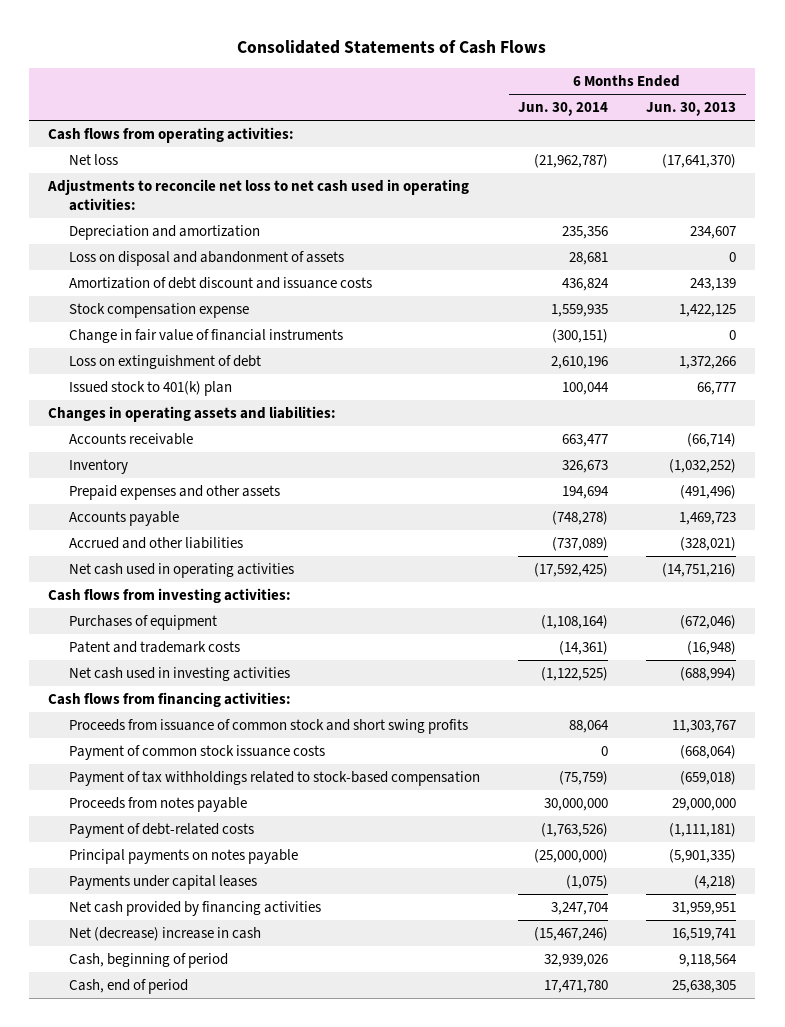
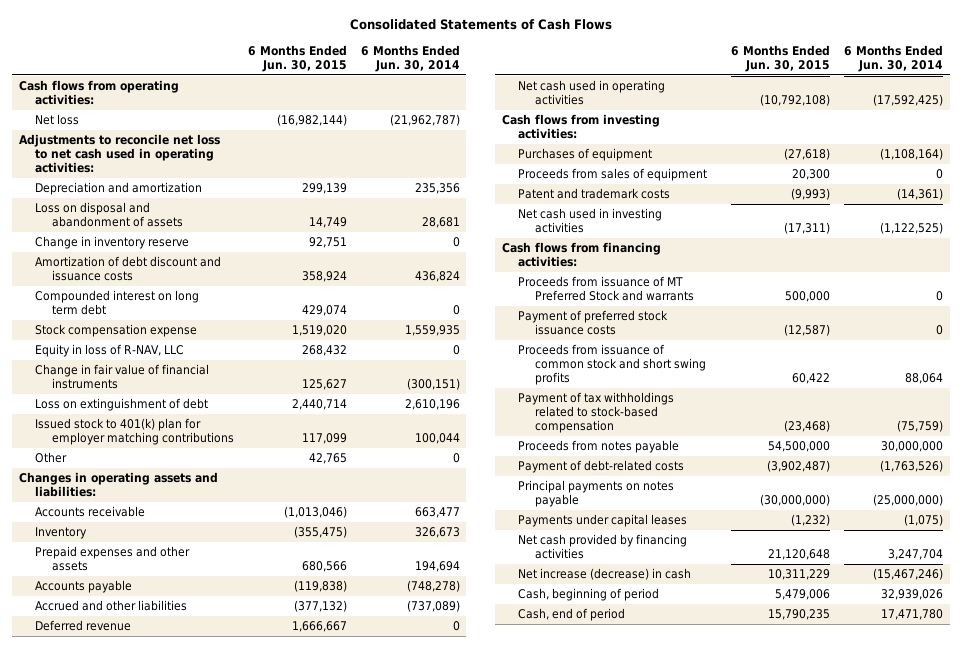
[646,102,737,117] Jun. 30, 2013 -> none
none -> [247,44,347,72] 6 Months Ended Jun. 30, 2015
none -> [35,236,190,250] Change in inventory reserve
none -> [35,290,200,316] Compounded interest on long term debt
none -> [35,344,185,358] Equity in loss of R-NAV, LLC
[69,381,233,397] Issued stock to 401(k) plan -> [35,418,234,446] Issued stock to 401(k) plan for employer matching contributions
none -> [35,452,68,464] Other
none -> [35,620,132,632] Deferred revenue
none -> [518,168,708,182] Proceeds from sales of equipment
none -> [518,276,694,302] Proceeds from issuance of MT Preferred Stock and warrants
none -> [518,310,669,336] Payment of preferred stock issuance costs
[69,745,326,761] Payment of common stock issuance costs -> none
[69,927,262,942] Net (decrease) increase in cash -> [518,568,692,581] Net increase (decrease) in cash

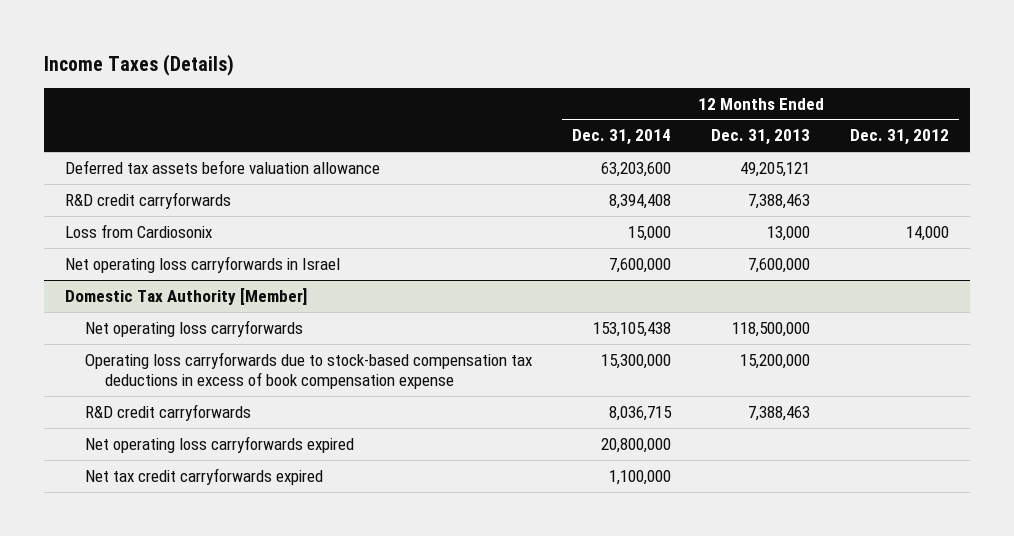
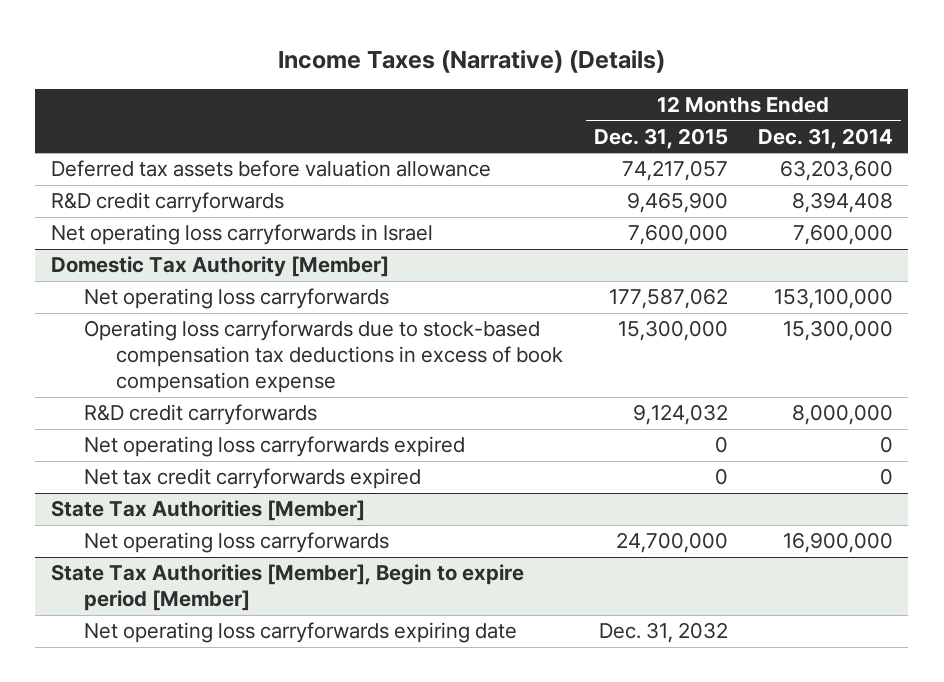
[44,53,235,76] Income Taxes (Details) -> [277,49,665,73] Income Taxes (Narrative) (Details)
[711,129,811,146] Dec. 31, 2013 -> none
[850,129,950,146] Dec. 31, 2012 -> none
none -> [593,127,728,149] Dec. 31, 2015
[64,223,212,238] Loss from Cardiosonix -> none
[592,321,671,337] 153,105,438 -> [774,288,894,310] 153,100,000
[608,405,672,421] 8,036,715 -> [792,404,894,426] 8,000,000
[600,437,671,453] 20,800,000 -> [880,436,894,454] 0
[608,469,671,485] 1,100,000 -> [880,468,894,486] 0
none -> [50,500,365,522] State Tax Authorities [Member]
none -> [83,532,389,554] Net operating loss carryforwards
none -> [50,564,524,612] State Tax Authorities [Member], Begin to expire period [Member]
none -> [83,622,517,644] Net operating loss carryforwards expiring date

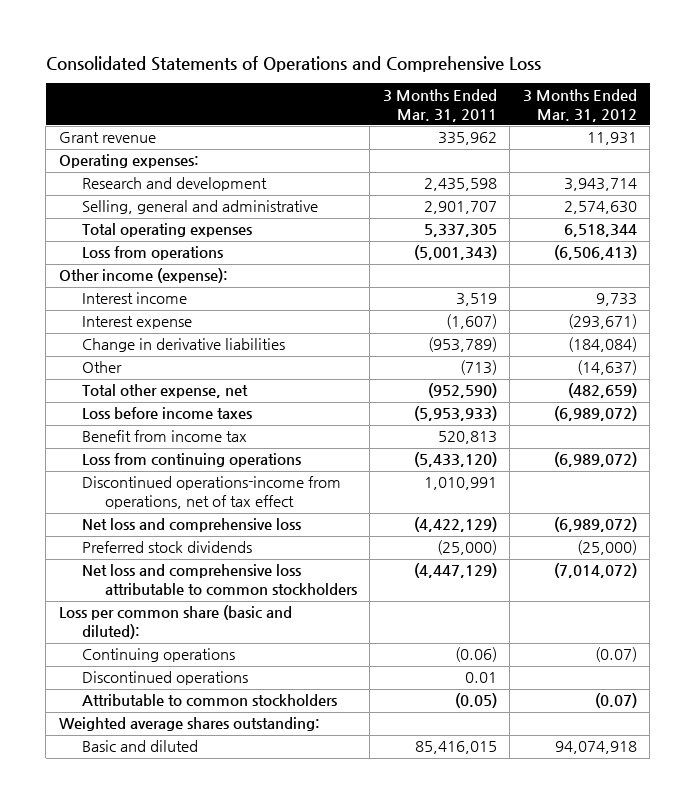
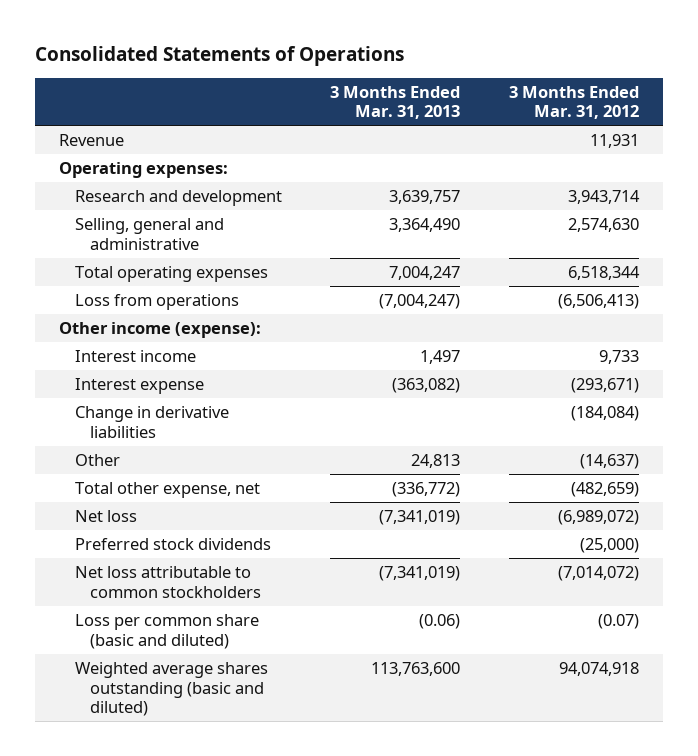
[45,55,541,72] Consolidated Statements of Operations and Comprehensive Loss -> [35,45,405,66] Consolidated Statements of Operations
[382,88,497,122] 3 Months Ended Mar. 31, 2011 -> none
none -> [330,85,461,120] 3 Months Ended Mar. 31, 2013
[58,132,156,144] Grant revenue -> [59,134,125,147] Revenue
[81,407,252,420] Loss before income taxes -> none
[81,430,247,443] Benefit from income tax -> none
[81,453,301,468] Loss from continuing operations -> none
[81,476,341,510] Discontinued operations-income from operations, net of tax effect -> none
[81,518,301,533] Net loss and comprehensive loss -> [74,510,137,523] Net loss
[58,605,292,640] Loss per common share (basic and diluted): -> none
[81,648,235,663] Continuing operations -> none
[81,671,248,686] Discontinued operations -> none
[58,717,320,732] Weighted average shares outstanding: -> none
[81,564,357,596] Net loss and comprehensive loss attributable to common stockholders -> [74,566,262,598] Net loss attributable to common stockholders
[81,694,337,707] Attributable to common stockholders -> [74,614,259,649] Loss per common share (basic and diluted)
[81,740,198,753] Basic and diluted -> [74,662,268,717] Weighted average shares outstanding (basic and diluted)

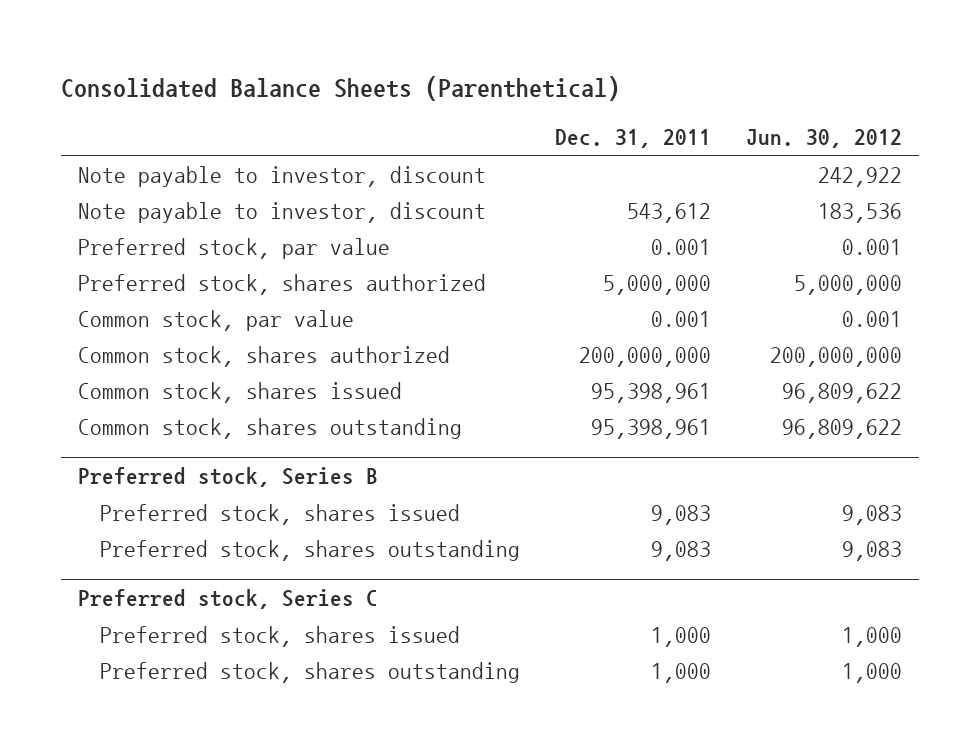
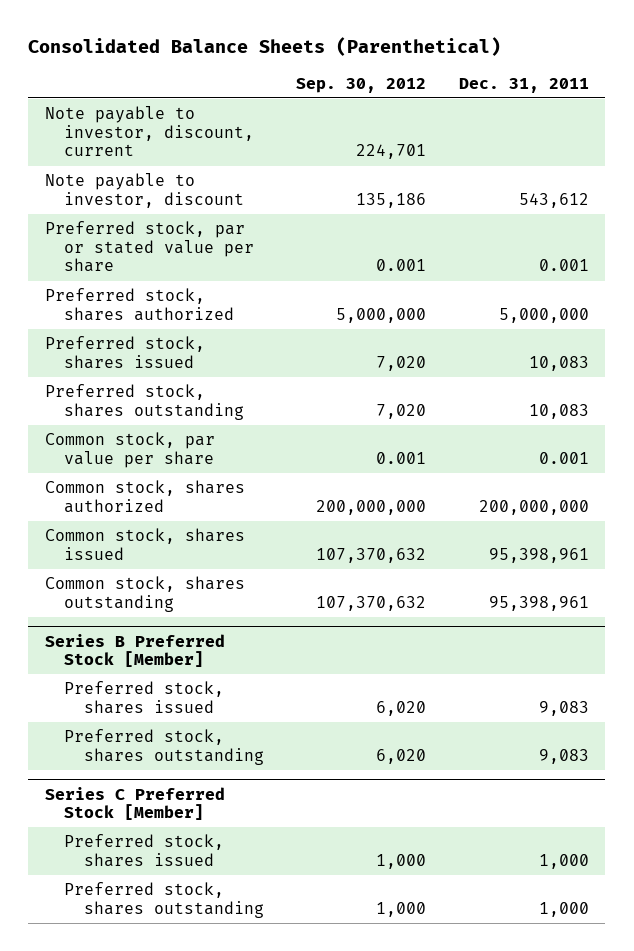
[745,129,902,149] Jun. 30, 2012 -> none
none -> [296,77,427,93] Sep. 30, 2012
[78,165,487,187] Note payable to investor, discount -> [44,106,255,157] Note payable to investor, discount, current
[78,237,391,259] Preferred stock, par value -> [44,221,255,273] Preferred stock, par or stated value per share
none -> [44,336,205,369] Preferred stock, shares issued
none -> [44,384,245,420] Preferred stock, shares outstanding
[78,309,355,331] Common stock, par value -> [44,432,215,468] Common stock, par value per share
[78,467,379,488] Preferred stock, Series B -> [44,633,225,668] Series B Preferred Stock [Member]
[78,589,379,610] Preferred stock, Series C -> [44,786,225,821] Series C Preferred Stock [Member]

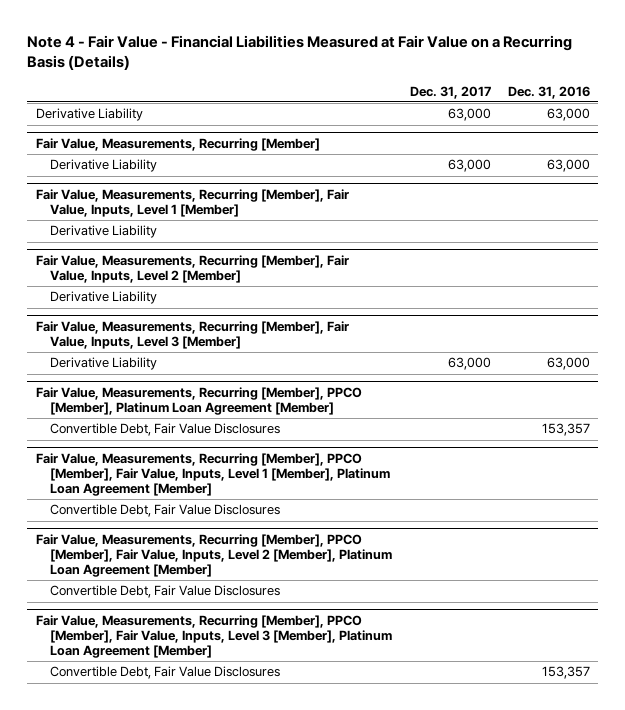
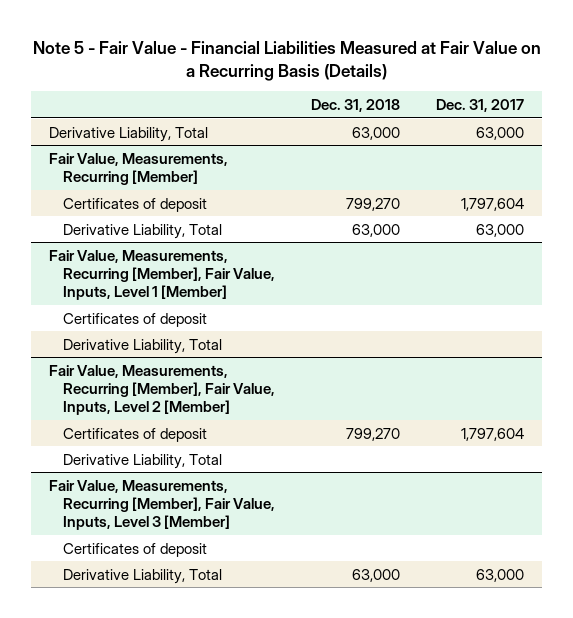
[27,35,573,71] Note 4 - Fair Value - Financial Liabilities Measured at Fair Value on a Recurring Basis (Details) -> [32,40,541,81] Note 5 - Fair Value - Financial Liabilities Measured at Fair Value on a Recurring Basis (Details)
[507,85,590,99] Dec. 31, 2016 -> none
none -> [311,98,401,112] Dec. 31, 2018
[35,108,143,122] Derivative Liability -> [48,126,208,142] Derivative Liability, Total
none -> [62,197,207,212] Certificates of deposit
[50,159,158,173] Derivative Liability -> [62,223,222,239] Derivative Liability, Total
none -> [62,312,207,327] Certificates of deposit
[50,225,158,239] Derivative Liability -> [62,338,222,354] Derivative Liability, Total
none -> [62,427,207,442] Certificates of deposit
[50,291,158,305] Derivative Liability -> [62,453,222,469] Derivative Liability, Total
[35,386,362,415] Fair Value, Measurements, Recurring [Member], PPCO [Member], Platinum Loan Agreement [Member] -> none
[50,423,281,437] Convertible Debt, Fair Value Disclosures -> none
[35,452,391,496] Fair Value, Measurements, Recurring [Member], PPCO [Member], Fair Value, Inputs, Level 1 [Member], Platinum Loan Agreement [Member] -> none
[50,504,281,518] Convertible Debt, Fair Value Disclosures -> none
[35,533,393,577] Fair Value, Measurements, Recurring [Member], PPCO [Member], Fair Value, Inputs, Level 2 [Member], Platinum Loan Agreement [Member] -> none
[50,585,281,599] Convertible Debt, Fair Value Disclosures -> none
[35,614,393,658] Fair Value, Measurements, Recurring [Member], PPCO [Member], Fair Value, Inputs, Level 3 [Member], Platinum Loan Agreement [Member] -> none
[50,666,281,680] Convertible Debt, Fair Value Disclosures -> none
none -> [62,542,207,557] Certificates of deposit
[50,357,158,371] Derivative Liability -> [62,568,222,584] Derivative Liability, Total

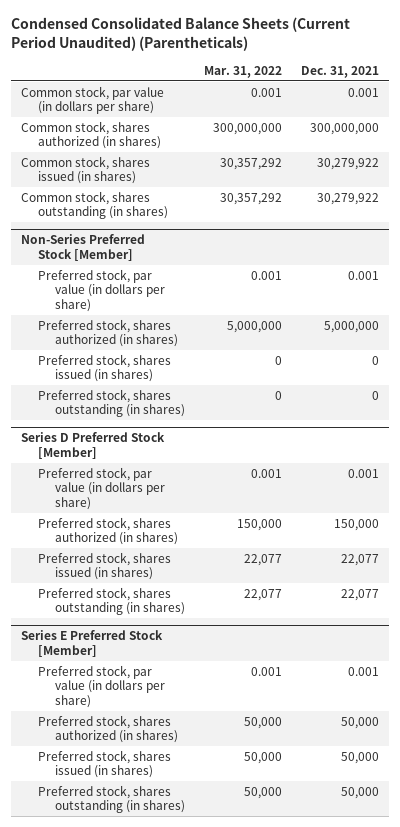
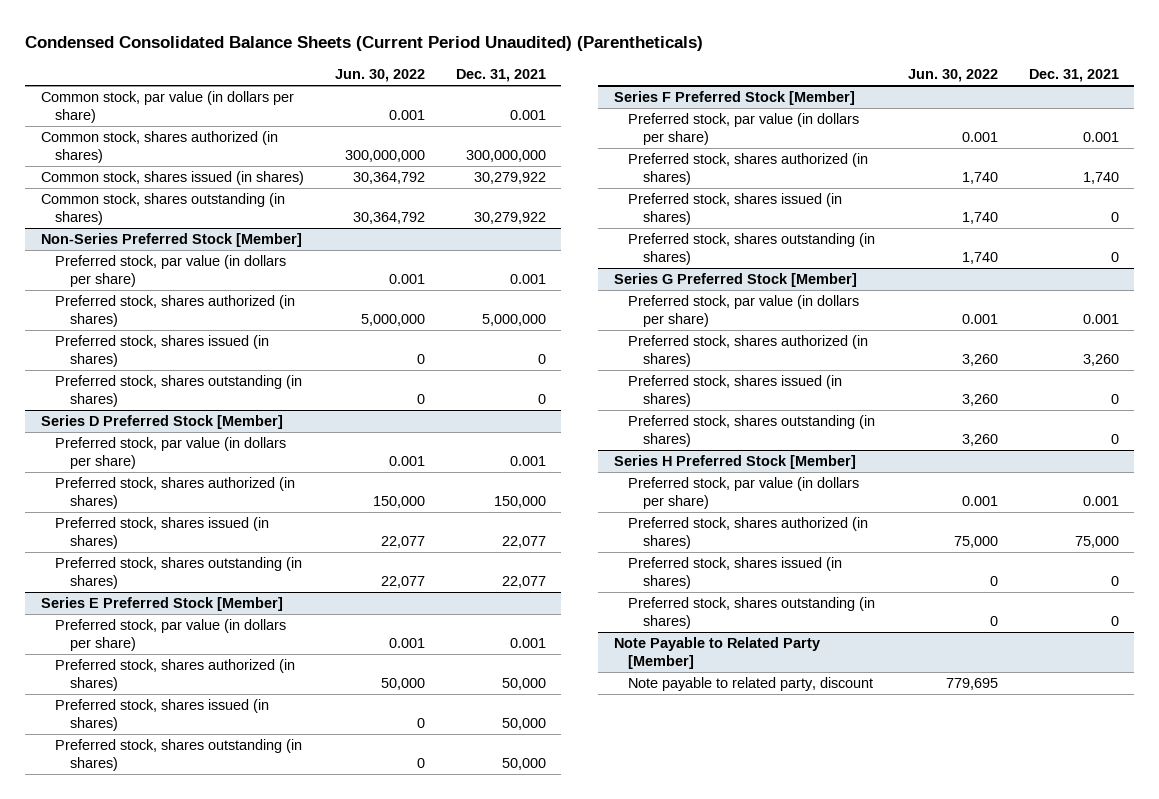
[204,65,283,78] Mar. 31, 2022 -> none
none -> [334,68,425,82] Jun. 30, 2022
none -> [613,91,855,106] Series F Preferred Stock [Member]
none -> [628,113,860,145] Preferred stock, par value (in dollars per share)
none -> [628,153,869,185] Preferred stock, shares authorized (in shares)
none -> [628,193,843,225] Preferred stock, shares issued (in shares)
none -> [628,233,876,265] Preferred stock, shares outstanding (in shares)
none -> [613,273,857,288] Series G Preferred Stock [Member]
none -> [628,295,860,327] Preferred stock, par value (in dollars per share)
none -> [628,335,869,367] Preferred stock, shares authorized (in shares)
none -> [628,375,843,407] Preferred stock, shares issued (in shares)
none -> [628,415,876,447] Preferred stock, shares outstanding (in shares)
none -> [613,455,856,470] Series H Preferred Stock [Member]
none -> [628,477,860,509] Preferred stock, par value (in dollars per share)
none -> [628,517,869,549] Preferred stock, shares authorized (in shares)
none -> [628,557,843,589] Preferred stock, shares issued (in shares)
none -> [628,597,876,629] Preferred stock, shares outstanding (in shares)
none -> [613,637,820,669] Note Payable to Related Party [Member]
none -> [628,677,874,692] Note payable to related party, discount

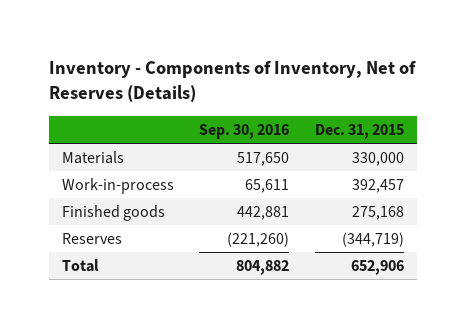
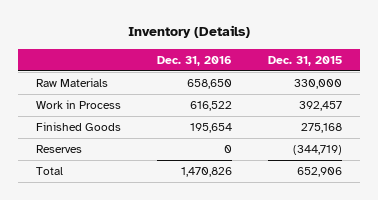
[49,61,417,103] Inventory - Components of Inventory, Net of Reserves (Details) -> [127,25,250,39] Inventory (Details)
[199,123,290,139] Sep. 30, 2016 -> none
none -> [156,55,232,66] Dec. 31, 2016
[61,151,124,165] Materials -> [35,78,108,88] Raw Materials
[61,178,174,195] Work-in-process -> [35,100,121,110] Work in Process
[61,205,165,222] Finished goods -> [35,122,121,132] Finished Goods

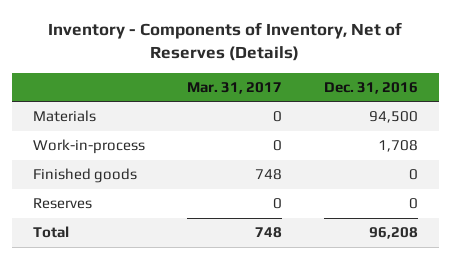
[127,25,250,39] Inventory (Details) -> [48,21,403,61] Inventory - Components of Inventory, Net of Reserves (Details)
[268,55,343,66] Dec. 31, 2015 -> none
none -> [186,81,282,94] Mar. 31, 2017
[35,78,108,88] Raw Materials -> [32,110,96,123] Materials
[186,79,232,90] 658,650 -> [368,111,418,124] 94,500
[35,100,121,110] Work in Process -> [32,139,145,155] Work-in-process
[189,101,232,112] 616,522 -> [377,140,418,153] 1,708
[35,122,121,132] Finished Goods -> [32,168,137,184] Finished goods
[189,123,232,134] 195,654 -> [408,169,418,181] 0
[180,167,232,178] 1,470,826 -> [368,227,418,240] 96,208

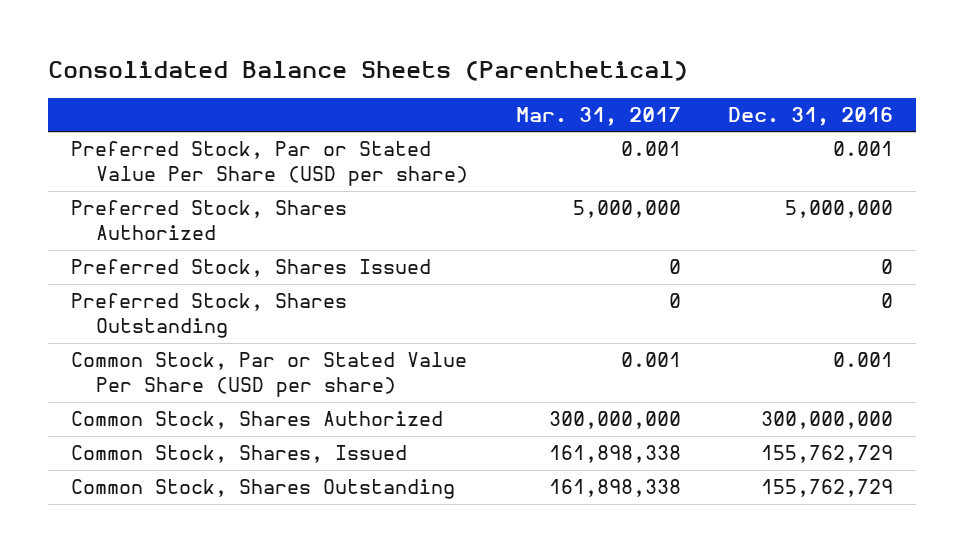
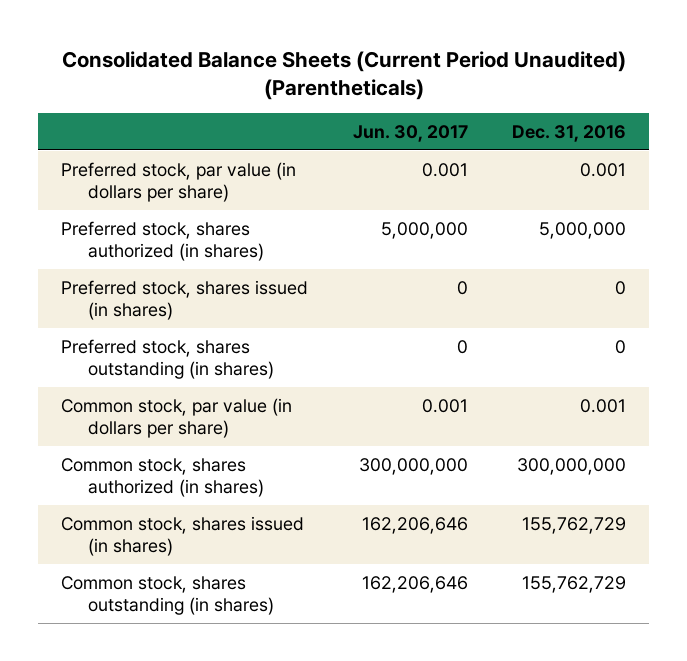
[47,61,688,82] Consolidated Balance Sheets (Parenthetical) -> [61,50,626,100] Consolidated Balance Sheets (Current Period Unaudited) (Parentheticals)
[515,106,681,126] Mar. 31, 2017 -> none
none -> [352,125,468,143] Jun. 30, 2017
[71,141,469,187] Preferred Stock, Par or Stated Value Per Share (USD per share) -> [60,161,296,203] Preferred stock, par value (in dollars per share)
[71,200,348,241] Preferred Stock, Shares Authorized -> [60,220,265,262] Preferred stock, shares authorized (in shares)
[71,259,432,278] Preferred Stock, Shares Issued -> [60,279,308,321] Preferred stock, shares issued (in shares)
[71,293,348,339] Preferred Stock, Shares Outstanding -> [60,338,275,380] Preferred stock, shares outstanding (in shares)
[71,352,468,398] Common Stock, Par or Stated Value Per Share (USD per share) -> [60,397,292,439] Common stock, par value (in dollars per share)
[71,411,444,430] Common Stock, Shares Authorized -> [60,457,265,498] Common stock, shares authorized (in shares)
[71,445,408,464] Common Stock, Shares, Issued -> [60,515,304,557] Common stock, shares issued (in shares)
[71,479,456,500] Common Stock, Shares Outstanding -> [60,575,275,616] Common stock, shares outstanding (in shares)

